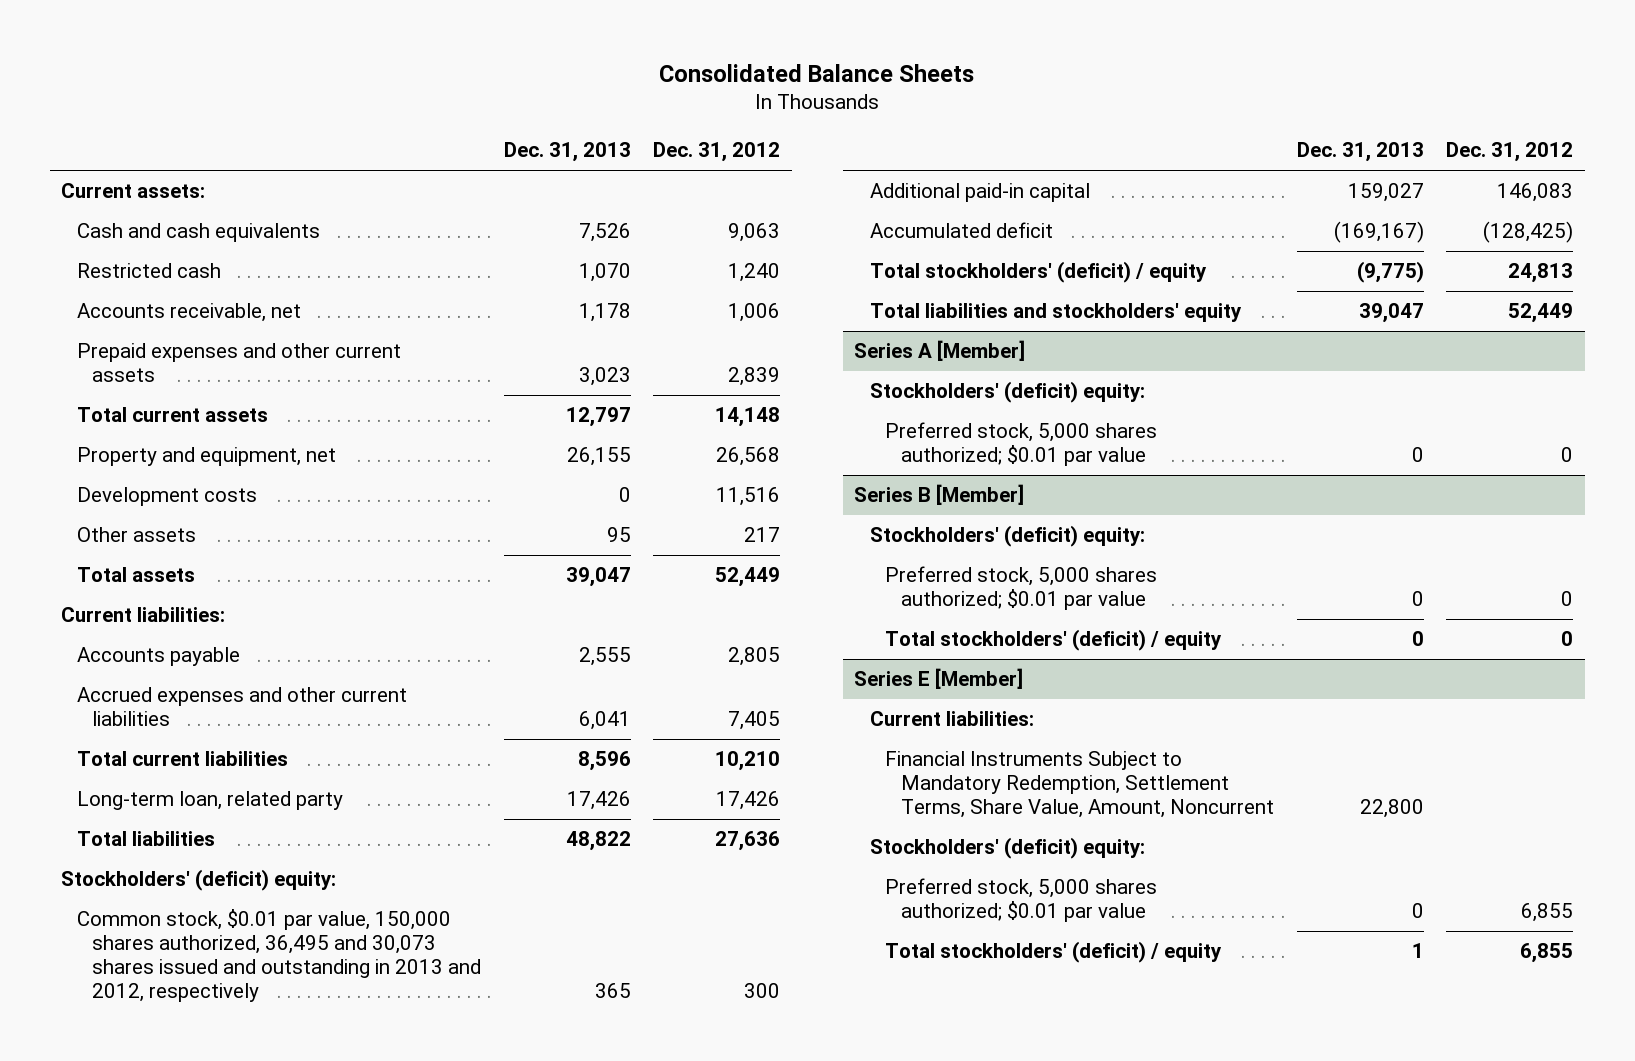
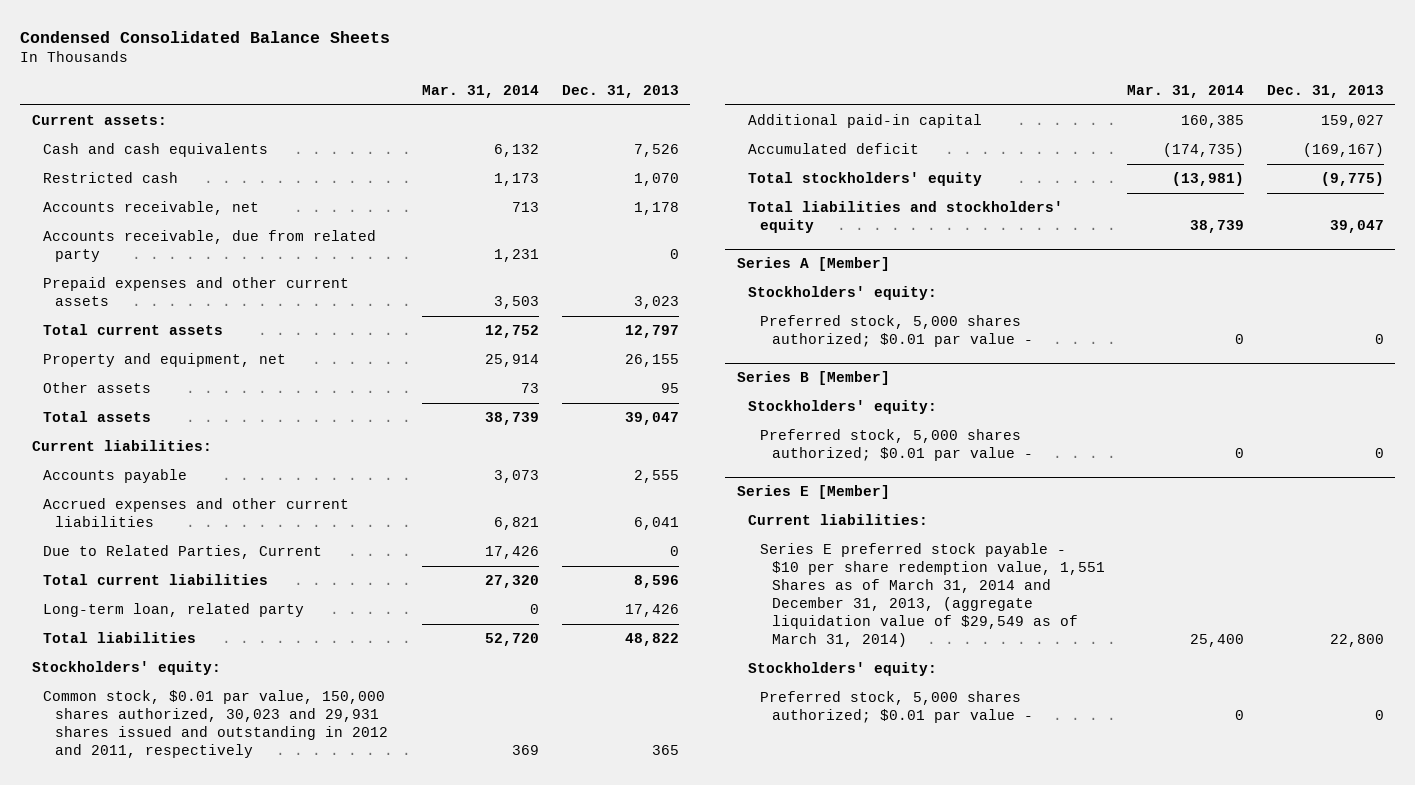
[659,63,975,82] Consolidated Balance Sheets -> [20,30,391,43] Condensed Consolidated Balance Sheets
[653,142,781,163] Dec. 31, 2012 -> none
none -> [422,85,540,99] Mar. 31, 2014
none -> [43,230,377,263] Accounts receivable, due from related party
[76,487,257,507] Development costs -> none
none -> [43,545,323,560] Due to Related Parties, Current
[61,869,337,892] Stockholders' (deficit) equity: -> [31,661,221,676] Stockholders' equity:
[76,909,482,1002] Common stock, $0.01 par value, 150,000 shares authorized, 36,495 and 30,073 shares issued and outstanding in 2013 and 2012, respectively -> [43,690,388,759] Common stock, $0.01 par value, 150,000 shares authorized, 30,023 and 29,931 shares issued and outstanding in 2012 and 2011, respectively
[869,261,1207,284] Total stockholders' (deficit) / equity -> [748,172,983,187] Total stockholders' equity
[869,381,1145,404] Stockholders' (deficit) equity: -> [748,286,938,301] Stockholders' equity:
[885,422,1158,467] Preferred stock, 5,000 shares authorized; $0.01 par value -> [760,315,1033,348] Preferred stock, 5,000 shares authorized; $0.01 par value -
[885,629,1223,652] Total stockholders' (deficit) / equity -> none
[869,525,1145,548] Stockholders' (deficit) equity: -> [748,400,938,415] Stockholders' equity:
[885,566,1158,611] Preferred stock, 5,000 shares authorized; $0.01 par value -> [760,429,1033,462] Preferred stock, 5,000 shares authorized; $0.01 par value -
[885,941,1223,964] Total stockholders' (deficit) / equity -> none
[885,751,1274,819] Financial Instruments Subject to Mandatory Redemption, Settlement Terms, Share Value, Amount, Noncurrent -> [760,543,1105,648] Series E preferred stock payable - $10 per share redemption value, 1,551 Shares as of March 31, 2014 and December 31, 2013, (aggregate liquidation value of $29,549 as of March 31, 2014)
[869,837,1145,860] Stockholders' (deficit) equity: -> [748,662,938,677] Stockholders' equity:
[885,878,1158,923] Preferred stock, 5,000 shares authorized; $0.01 par value -> [760,691,1033,724] Preferred stock, 5,000 shares authorized; $0.01 par value -

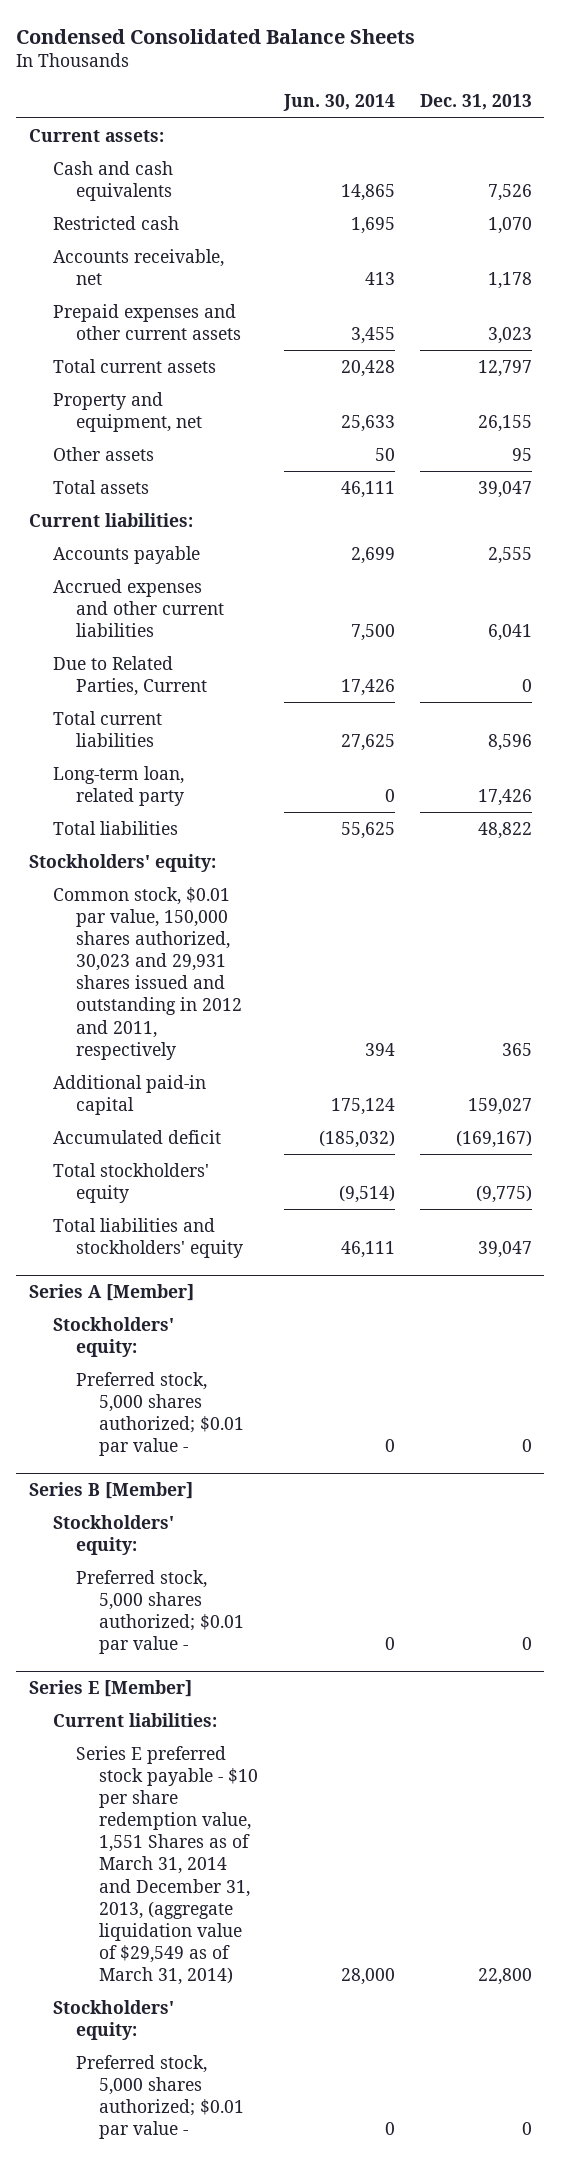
[422,85,540,99] Mar. 31, 2014 -> none
none -> [282,94,395,112] Jun. 30, 2014
[43,230,377,263] Accounts receivable, due from related party -> none

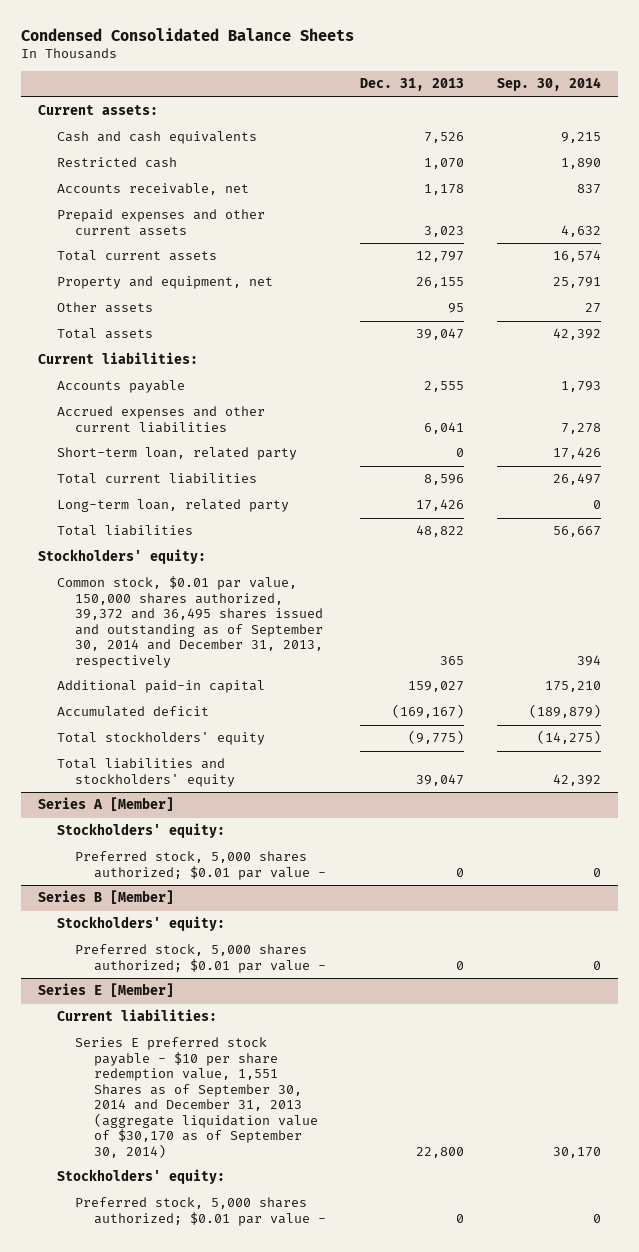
[282,94,395,112] Jun. 30, 2014 -> none
none -> [497,77,602,92] Sep. 30, 2014
[52,655,207,696] Due to Related Parties, Current -> [56,447,297,461] Short-term loan, related party
[52,886,242,1060] Common stock, $0.01 par value, 150,000 shares authorized, 30,023 and 29,931 shares issued and outstanding in 2012 and 2011, respectively -> [56,576,324,668] Common stock, $0.01 par value, 150,000 shares authorized, 39,372 and 36,495 shares issued and outstanding as of September 30, 2014 and December 31, 2013, respectively
[75,1745,259,1986] Series E preferred stock payable - $10 per share redemption value, 1,551 Shares as of March 31, 2014 and December 31, 2013, (aggregate liquidation value of $29,549 as of March 31, 2014) -> [75,1037,319,1159] Series E preferred stock payable - $10 per share redemption value, 1,551 Shares as of September 30, 2014 and December 31, 2013 (aggregate liquidation value of $30,170 as of September 30, 2014)

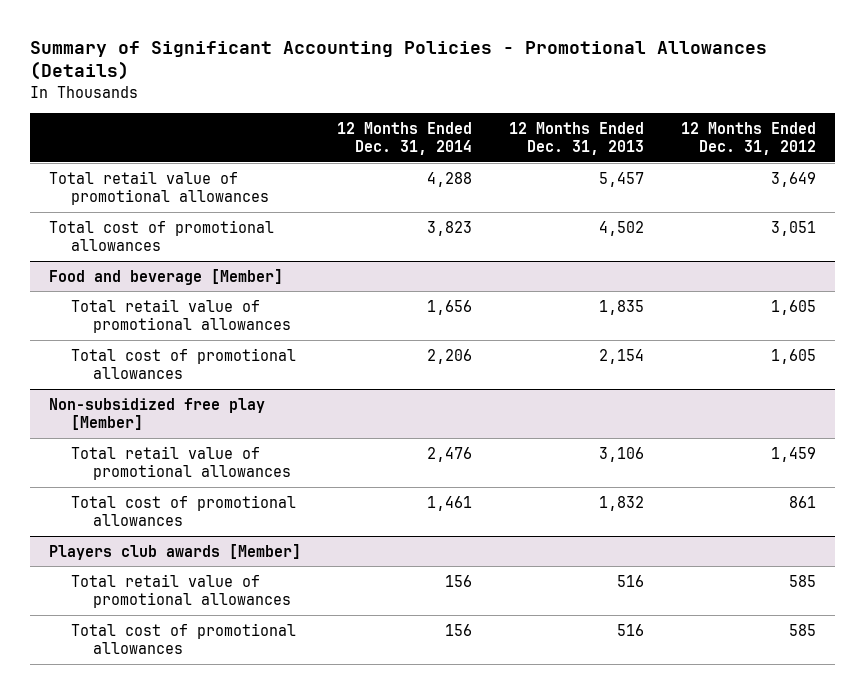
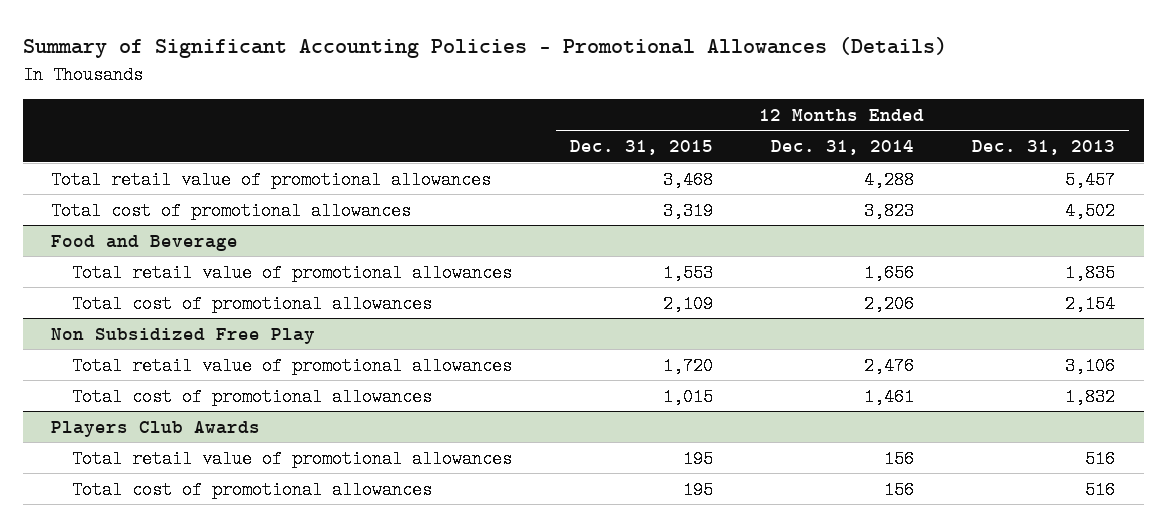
[681,121,817,156] 12 Months Ended Dec. 31, 2012 -> none
none -> [570,140,714,156] Dec. 31, 2015
[48,268,283,285] Food and beverage [Member] -> [51,234,239,251] Food and Beverage
[48,397,265,431] Non-subsidized free play [Member] -> [51,327,316,344] Non Subsidized Free Play
[48,543,301,560] Players club awards [Member] -> [51,420,261,437] Players Club Awards

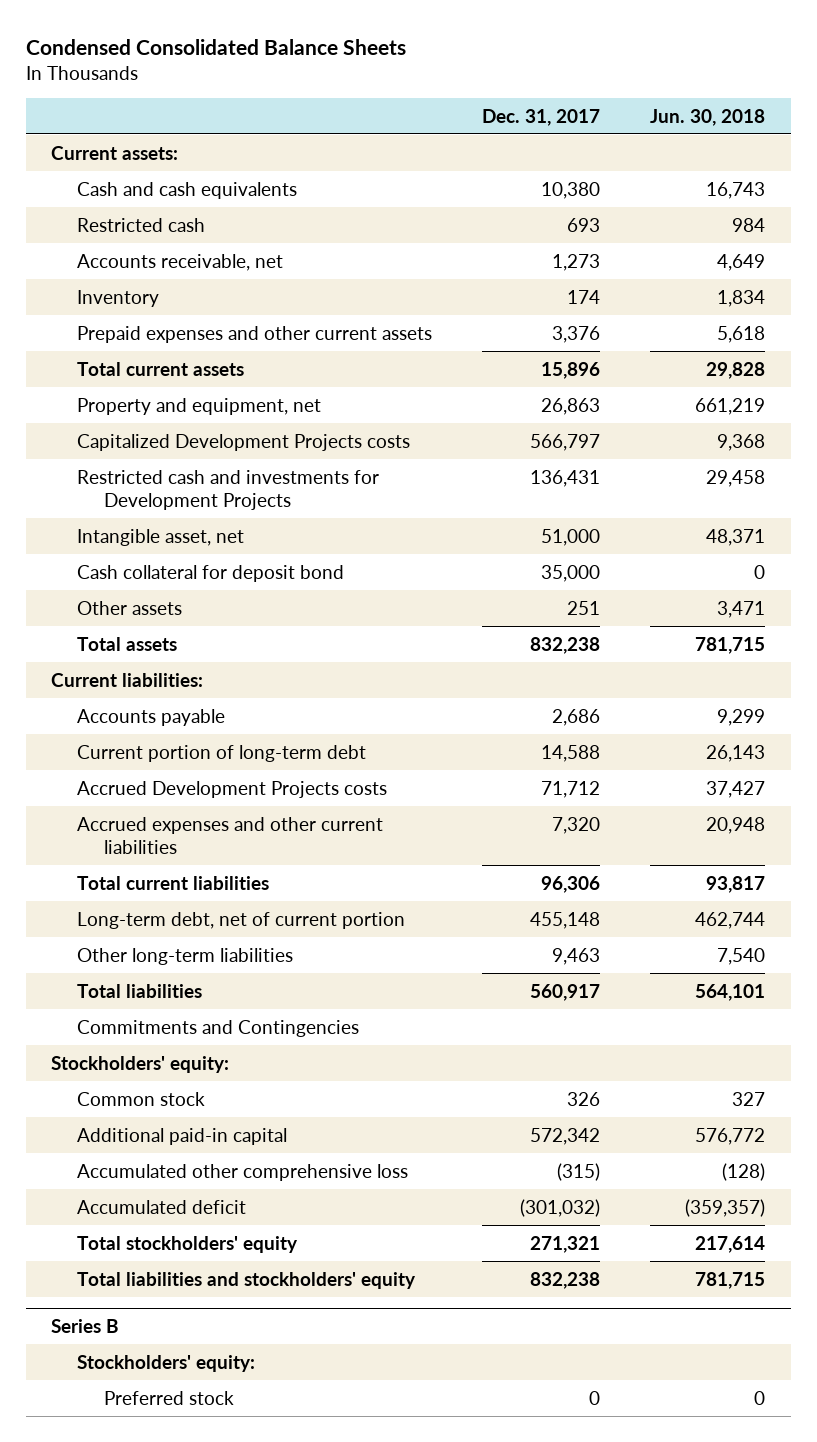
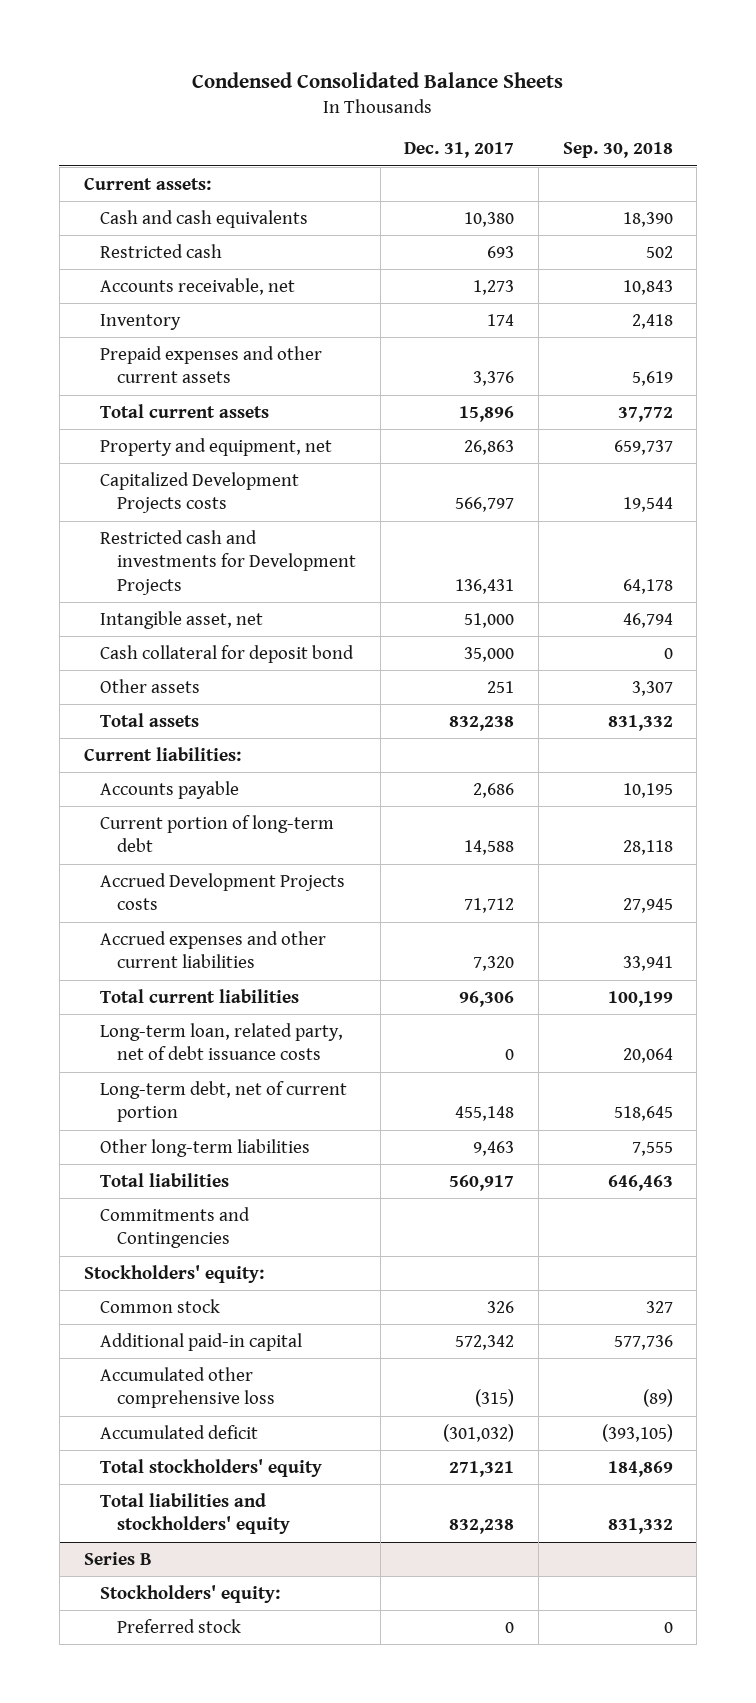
[650,108,766,126] Jun. 30, 2018 -> none
none -> [562,142,673,159] Sep. 30, 2018
none -> [100,1022,344,1061] Long-term loan, related party, net of debt issuance costs

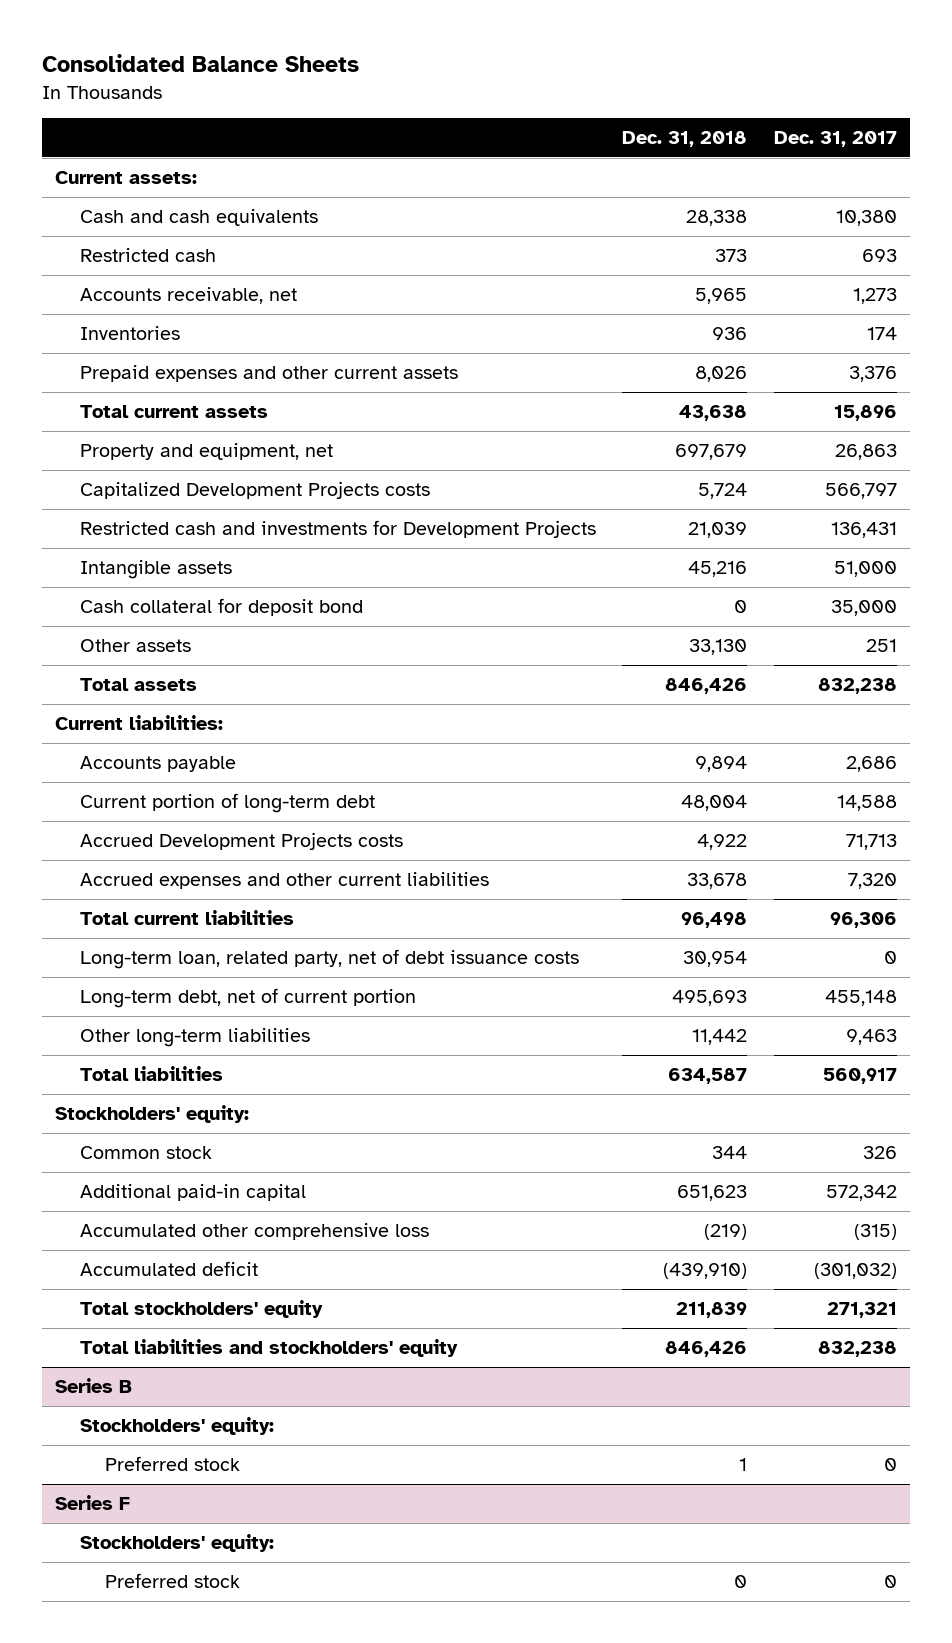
[192,71,564,88] Condensed Consolidated Balance Sheets -> [41,54,359,73] Consolidated Balance Sheets
[562,142,673,159] Sep. 30, 2018 -> none
none -> [622,131,748,148] Dec. 31, 2018
[100,313,182,330] Inventory -> [80,326,181,341] Inventories
[100,610,264,629] Intangible asset, net -> [80,560,233,580] Intangible assets
[464,898,515,914] 71,712 -> [845,834,897,851] 71,713
[100,1206,251,1249] Commitments and Contingencies -> none
none -> [55,1495,131,1511] Series F
none -> [80,1534,275,1553] Stockholders' equity:
none -> [104,1573,240,1589] Preferred stock

